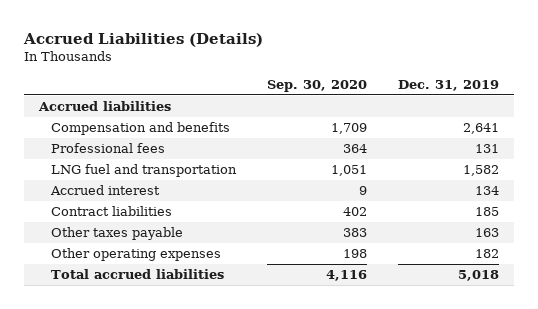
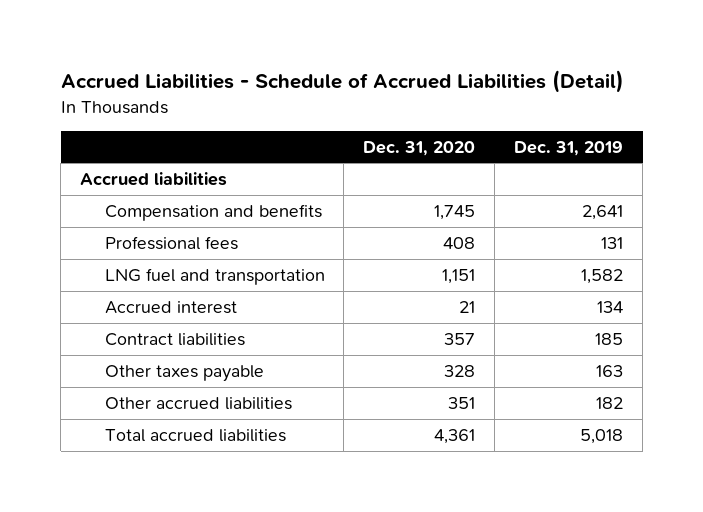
[22,32,263,47] Accrued Liabilities (Details) -> [60,70,624,94] Accrued Liabilities - Schedule of Accrued Liabilities (Detail)
[267,79,368,92] Sep. 30, 2020 -> none
none -> [363,140,476,156] Dec. 31, 2020
[51,248,222,262] Other operating expenses -> [104,397,292,411] Other accrued liabilities

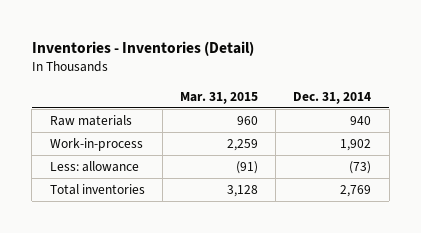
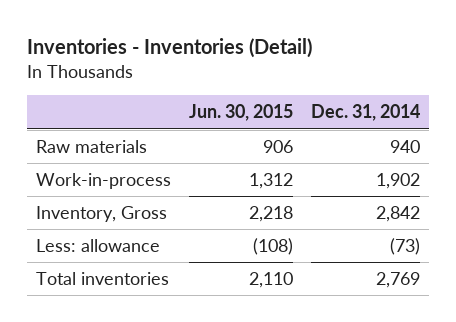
[179,91,258,104] Mar. 31, 2015 -> none
none -> [189,104,294,122] Jun. 30, 2015
none -> [36,205,168,222] Inventory, Gross

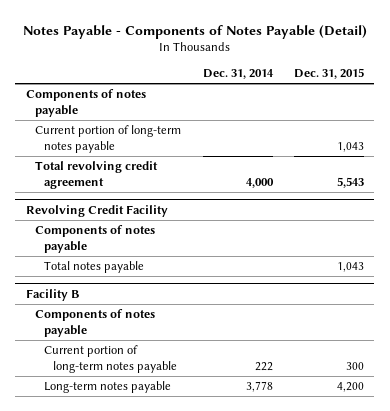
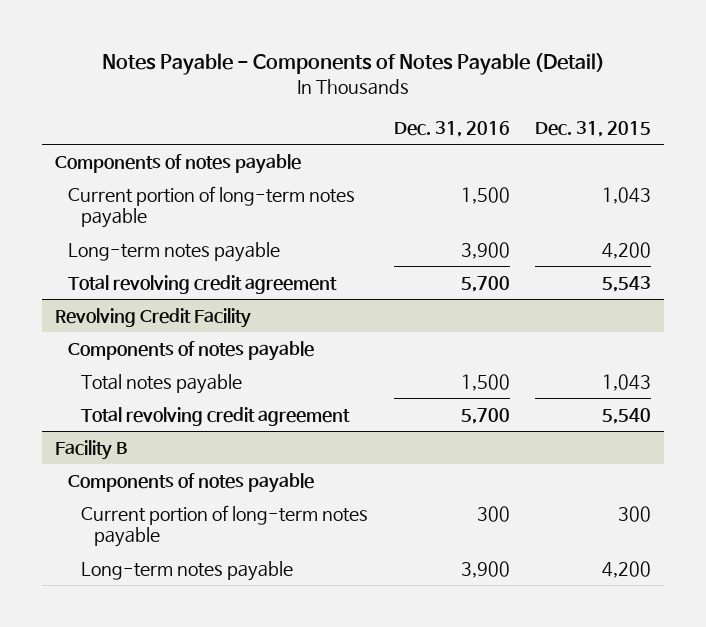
[202,69,274,80] Dec. 31, 2014 -> none
none -> [393,120,510,137] Dec. 31, 2016
none -> [68,242,281,263] Long-term notes payable
none -> [81,407,351,427] Total revolving credit agreement

